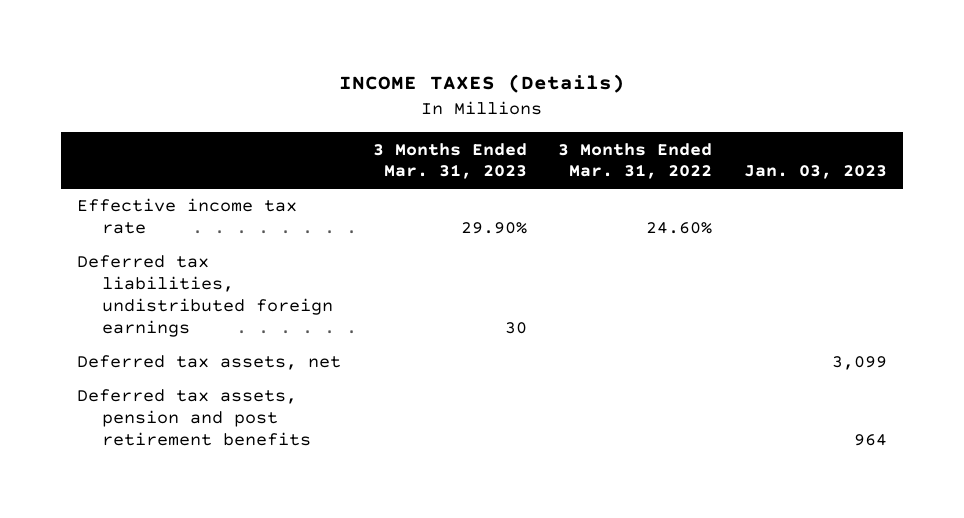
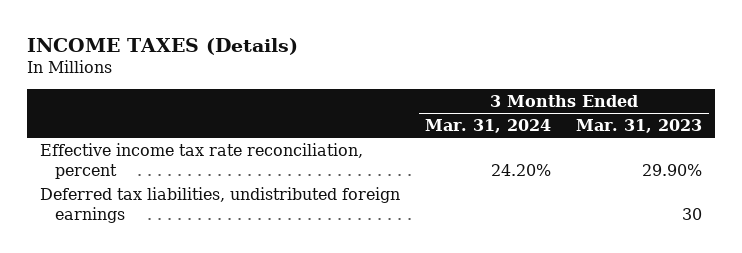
[558,142,713,180] 3 Months Ended Mar. 31, 2022 -> none
[744,165,888,180] Jan. 03, 2023 -> none
none -> [424,118,551,133] Mar. 31, 2024
[76,198,297,235] Effective income tax rate -> [39,142,363,179] Effective income tax rate reconciliation, percent
[76,355,341,371] Deferred tax assets, net -> none
[76,389,312,447] Deferred tax assets, pension and post retirement benefits -> none

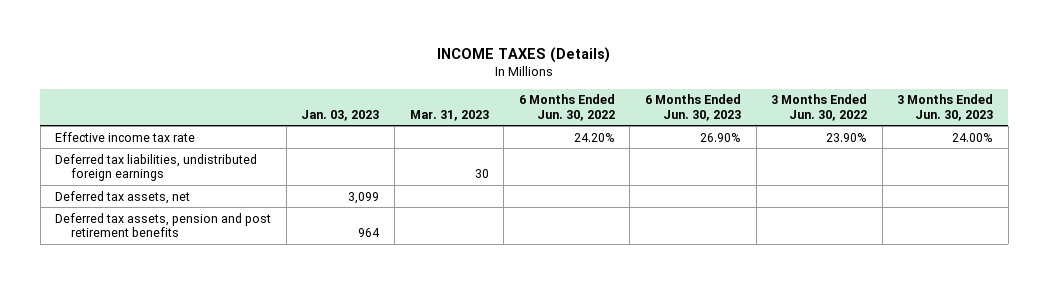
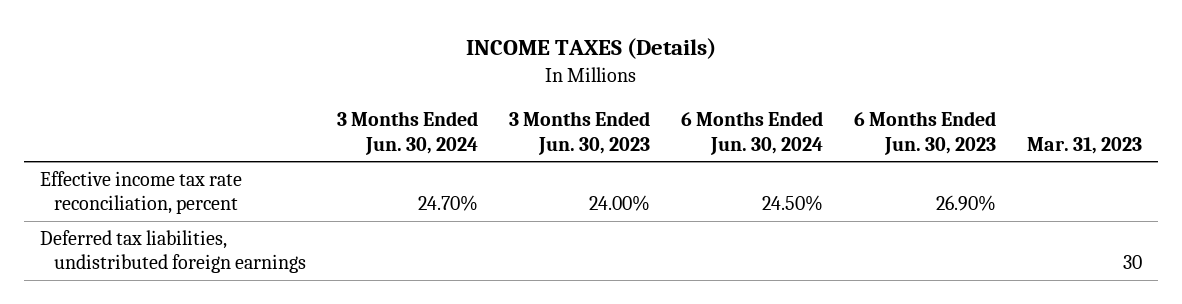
[301,109,380,121] Jan. 03, 2023 -> none
[518,94,615,121] 6 Months Ended Jun. 30, 2022 -> none
[771,94,868,121] 3 Months Ended Jun. 30, 2022 -> none
none -> [337,111,479,155] 3 Months Ended Jun. 30, 2024
none -> [681,111,824,155] 6 Months Ended Jun. 30, 2024
[55,131,196,142] Effective income tax rate -> [39,170,242,215] Effective income tax rate reconciliation, percent
[55,190,191,204] Deferred tax assets, net -> none
[55,212,272,237] Deferred tax assets, pension and post retirement benefits -> none

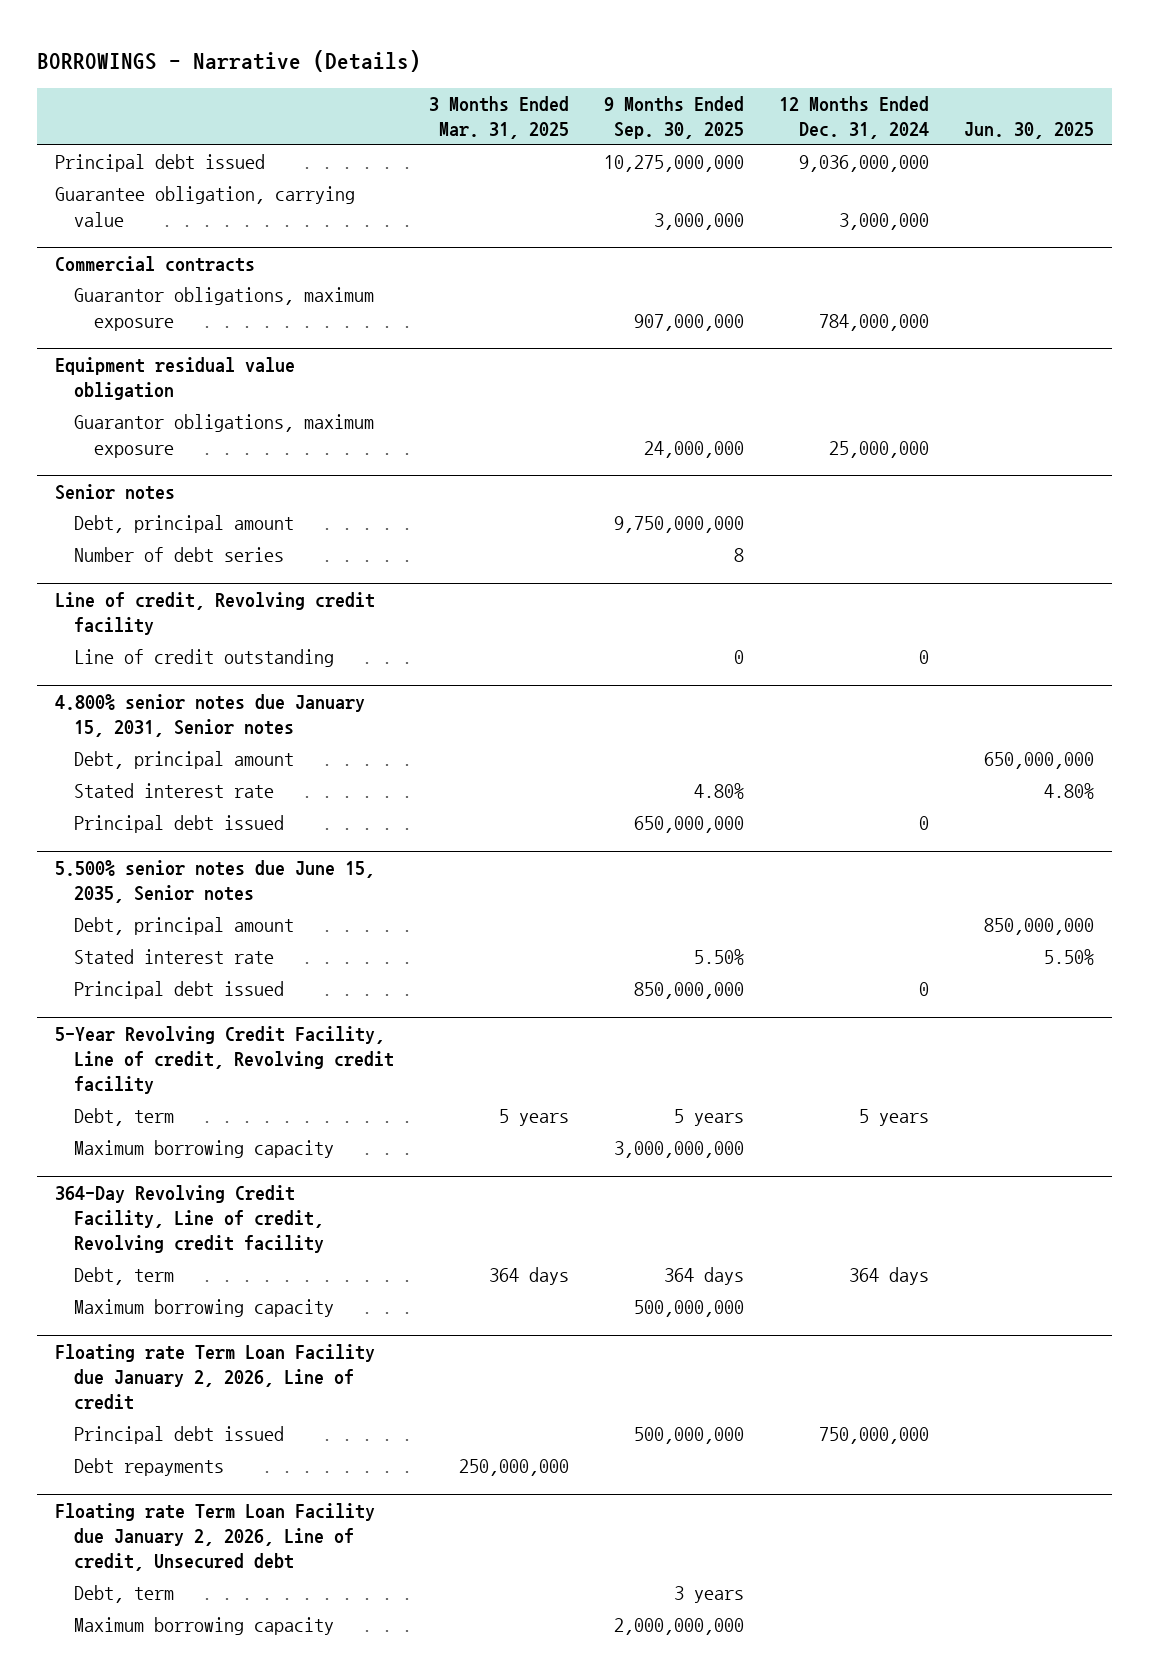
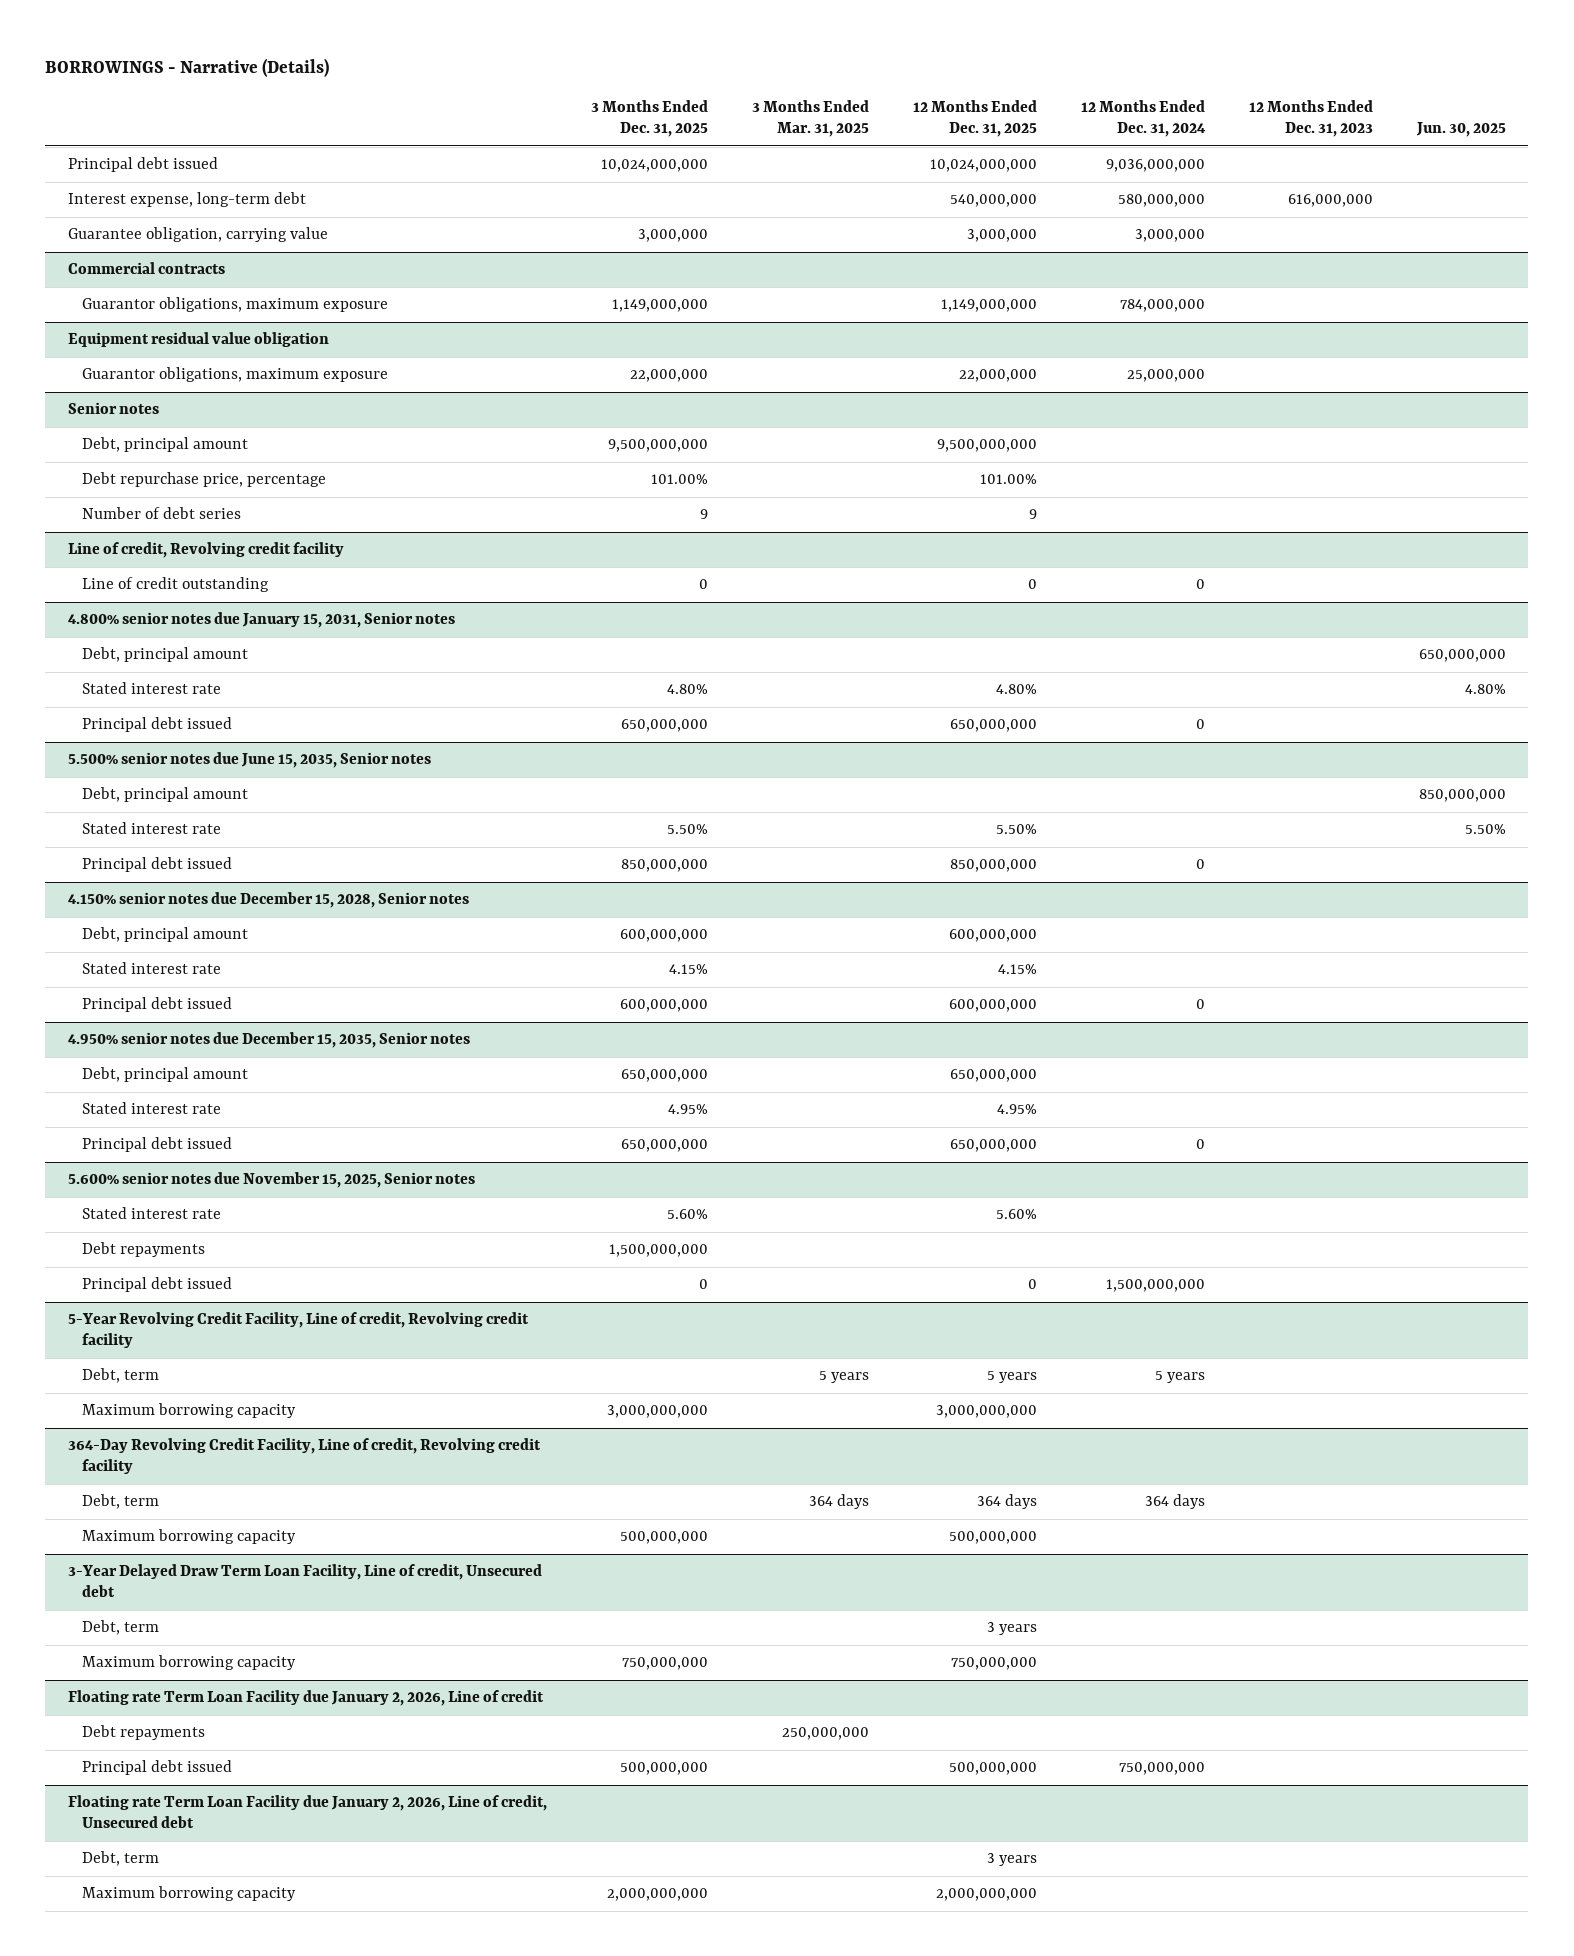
[604,96,745,140] 9 Months Ended Sep. 30, 2025 -> none
none -> [590,100,708,138] 3 Months Ended Dec. 31, 2025
none -> [912,100,1037,138] 12 Months Ended Dec. 31, 2025
none -> [1249,100,1374,138] 12 Months Ended Dec. 31, 2023
none -> [67,192,306,208] Interest expense, long-term debt
none -> [82,472,327,488] Debt repurchase price, percentage
none -> [67,892,469,909] 4.150% senior notes due December 15, 2028, Senior notes
none -> [82,927,249,943] Debt, principal amount
none -> [82,962,222,975] Stated interest rate
none -> [82,997,233,1013] Principal debt issued
none -> [67,1032,470,1049] 4.950% senior notes due December 15, 2035, Senior notes
none -> [82,1067,249,1083] Debt, principal amount
none -> [82,1102,222,1115] Stated interest rate
none -> [82,1137,233,1153] Principal debt issued
none -> [67,1172,475,1189] 5.600% senior notes due November 15, 2025, Senior notes
none -> [82,1207,222,1220] Stated interest rate
none -> [82,1242,206,1258] Debt repayments
none -> [82,1277,233,1293] Principal debt issued
none -> [67,1564,542,1598] 3-Year Delayed Draw Term Loan Facility, Line of credit, Unsecured debt
none -> [82,1620,160,1636] Debt, term
none -> [82,1655,297,1671] Maximum borrowing capacity
[74,1426,285,1445] Principal debt issued -> [82,1760,233,1776] Principal debt issued

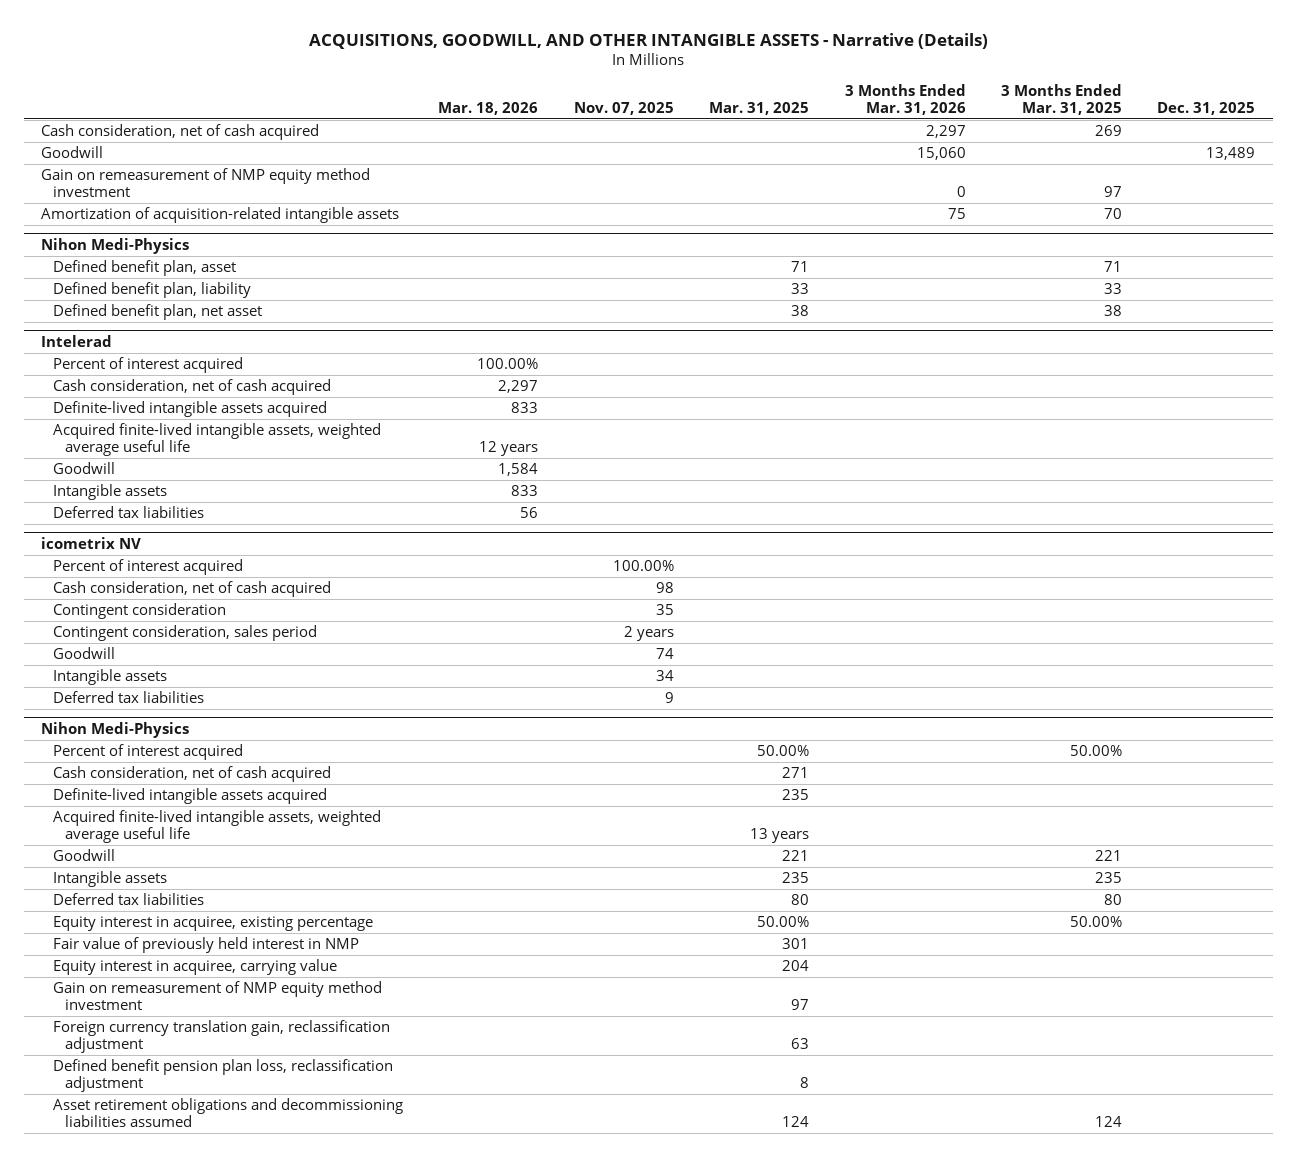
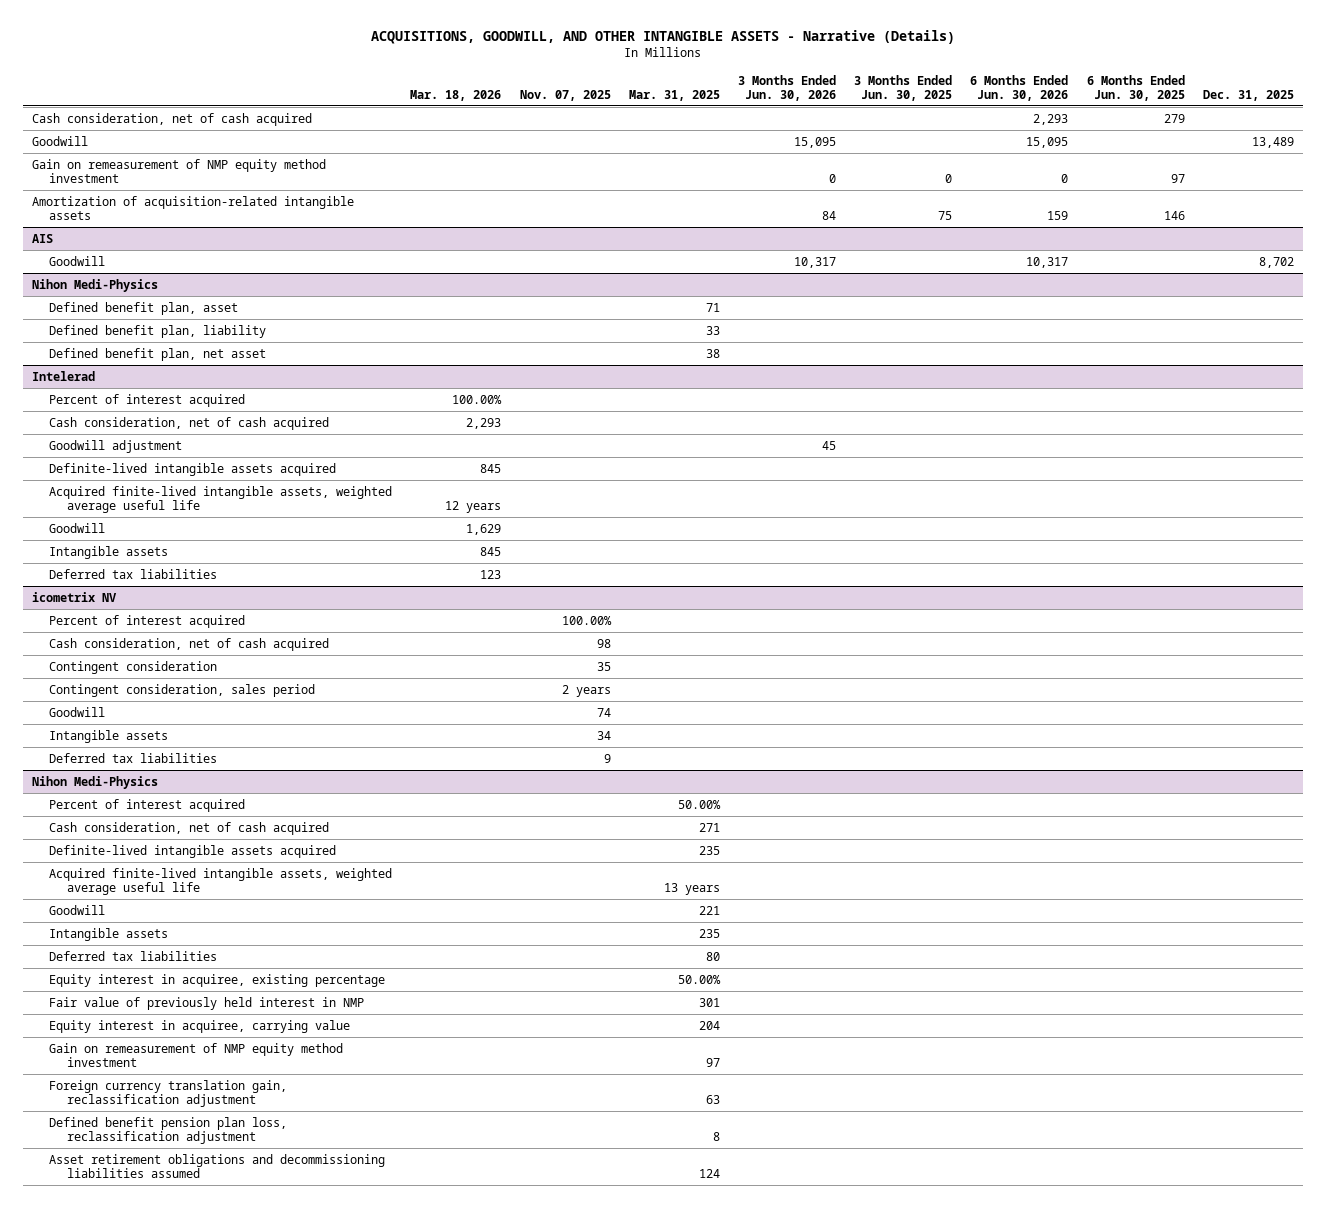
[844,83,966,115] 3 Months Ended Mar. 31, 2026 -> none
[1001,83,1123,115] 3 Months Ended Mar. 31, 2025 -> none
none -> [737,74,836,101] 3 Months Ended Jun. 30, 2026
none -> [854,74,953,101] 3 Months Ended Jun. 30, 2025
none -> [970,74,1069,101] 6 Months Ended Jun. 30, 2026
none -> [1086,74,1185,101] 6 Months Ended Jun. 30, 2025
none -> [31,233,53,243] AIS
none -> [49,255,106,266] Goodwill
[498,380,539,394] 2,297 -> [466,417,502,429] 2,293
none -> [49,439,183,453] Goodwill adjustment
[511,402,539,414] 833 -> [480,463,502,473] 845
[498,463,539,477] 1,584 -> [466,523,502,535] 1,629
[511,485,539,497] 833 -> [480,546,502,556] 845
[520,507,539,519] 56 -> [480,569,502,579] 123

